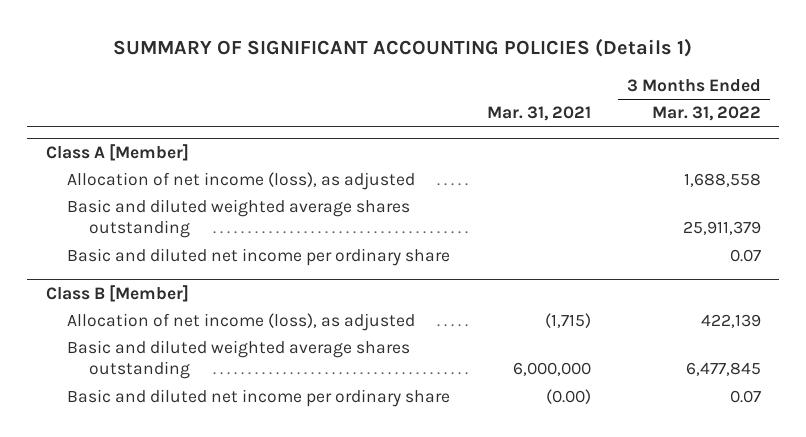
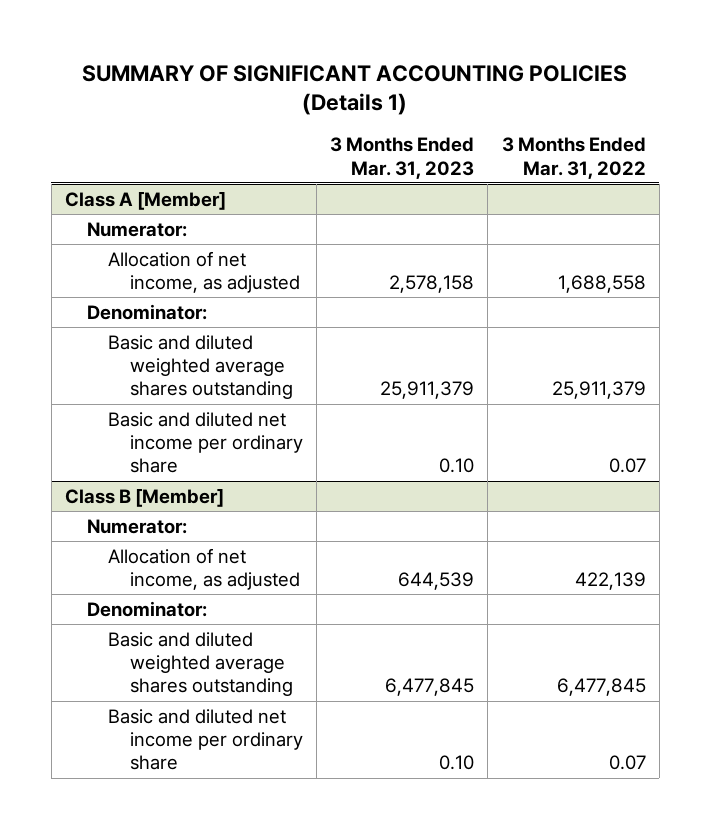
[486,106,591,122] Mar. 31, 2021 -> none
none -> [330,137,475,179] 3 Months Ended Mar. 31, 2023
none -> [86,221,187,237] Numerator:
[67,172,416,191] Allocation of net income (loss), as adjusted -> [108,250,300,294] Allocation of net income, as adjusted
none -> [86,303,207,320] Denominator:
none -> [86,518,187,534] Numerator:
[67,313,416,332] Allocation of net income (loss), as adjusted -> [108,547,300,591] Allocation of net income, as adjusted
none -> [86,600,207,617] Denominator:

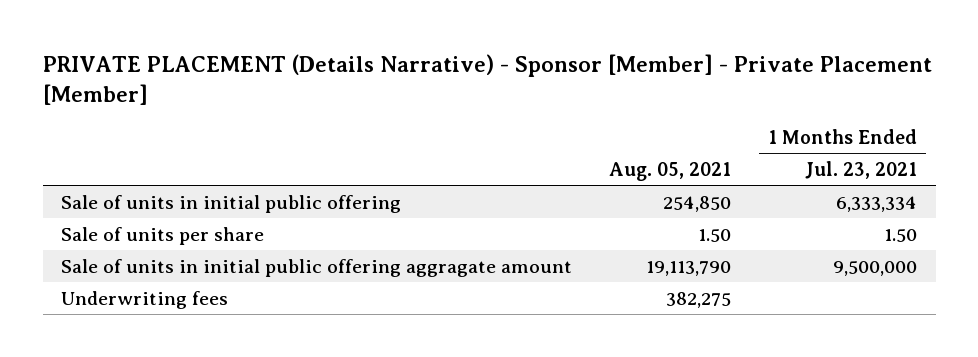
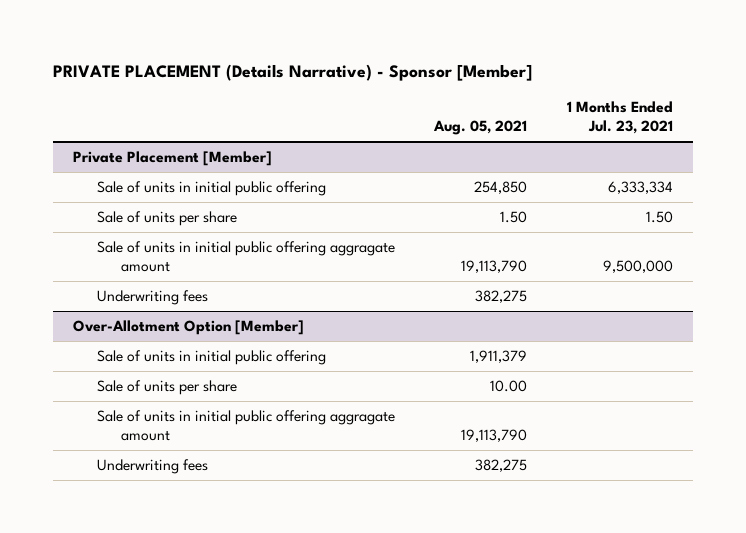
[42,54,932,106] PRIVATE PLACEMENT (Details Narrative) - Sponsor [Member] - Private Placement [Member] -> [52,63,532,81] PRIVATE PLACEMENT (Details Narrative) - Sponsor [Member]
none -> [72,151,272,167] Private Placement [Member]
none -> [72,320,304,336] Over-Allotment Option [Member]
none -> [96,350,326,366] Sale of units in initial public offering
none -> [96,380,237,396] Sale of units per share
none -> [96,410,395,442] Sale of units in initial public offering aggragate amount
none -> [96,459,208,475] Underwriting fees

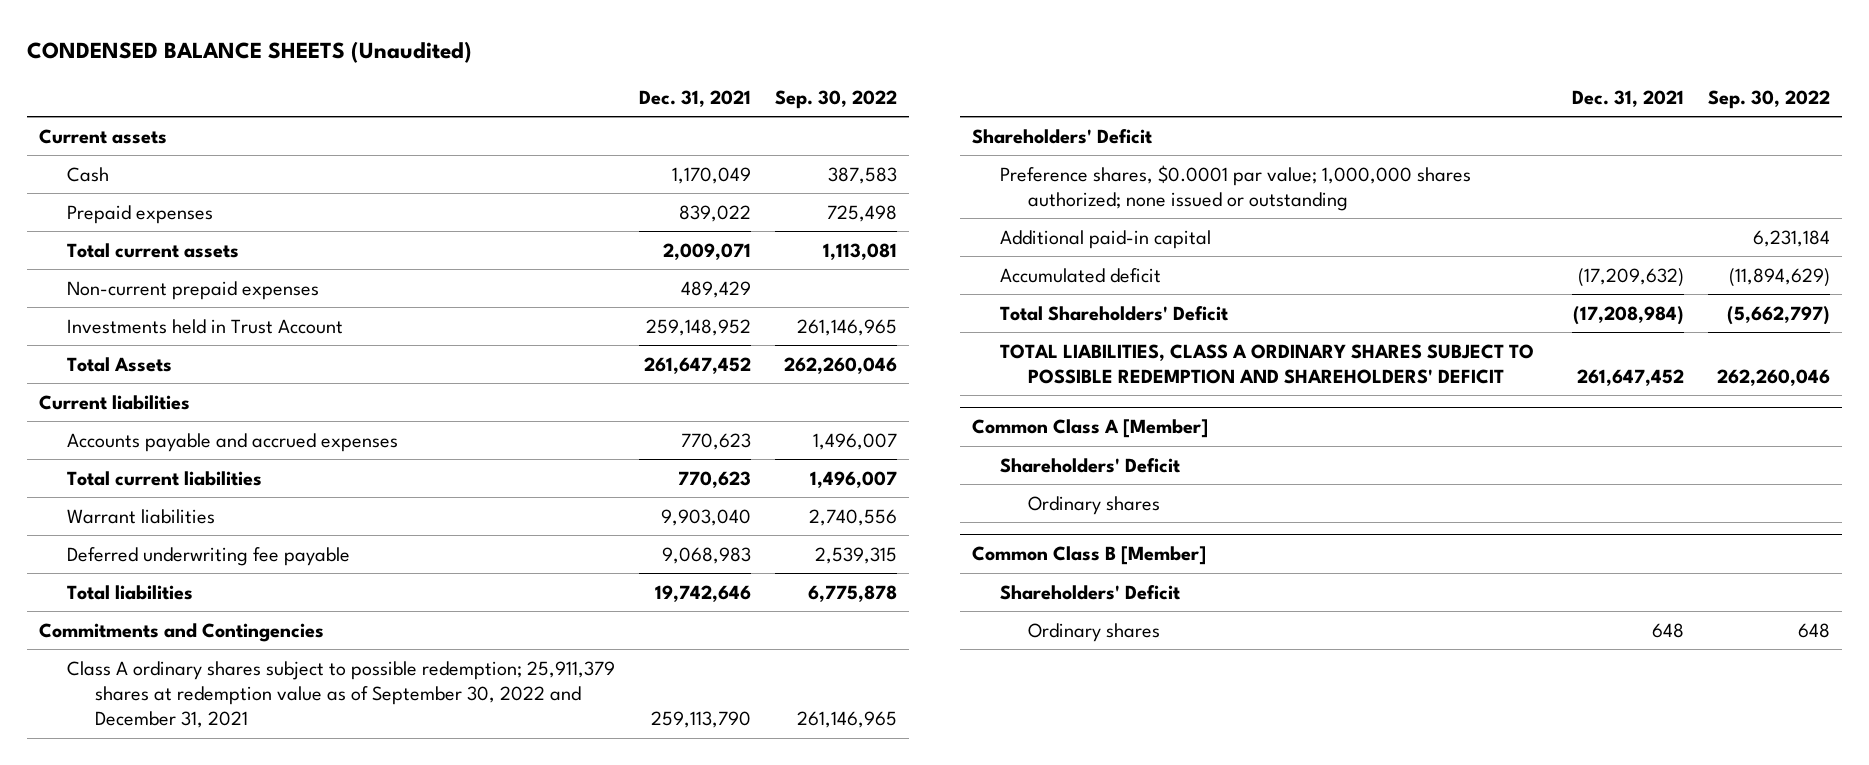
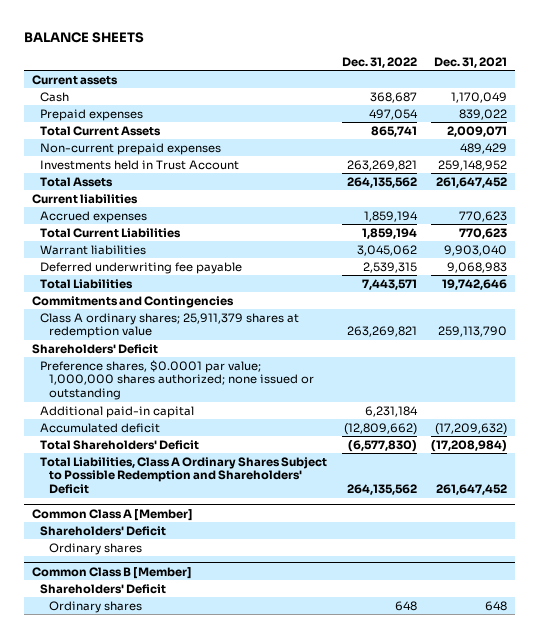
[26,41,472,64] CONDENSED BALANCE SHEETS (Unaudited) -> [24,31,145,43] BALANCE SHEETS
[775,89,898,109] Sep. 30, 2022 -> none
none -> [341,56,417,68] Dec. 31, 2022
[67,242,240,258] Total current assets -> [40,125,162,136] Total Current Assets
[67,432,399,452] Accounts payable and accrued expenses -> [40,210,148,223] Accrued expenses
[67,470,263,486] Total current liabilities -> [40,227,182,238] Total Current Liabilities
[67,584,194,600] Total liabilities -> [40,278,134,289] Total Liabilities
[67,660,616,729] Class A ordinary shares subject to possible redemption; 25,911,379 shares at redemption value as of September 30, 2022 and December 31, 2021 -> [40,312,300,339] Class A ordinary shares; 25,911,379 shares at redemption value
[999,343,1534,384] TOTAL LIABILITIES, CLASS A ORDINARY SHARES SUBJECT TO POSSIBLE REDEMPTION AND SHAREHOLDERS' DEFICIT -> [40,456,328,494] Total Liabilities, Class A Ordinary Shares Subject to Possible Redemption and Shareholders' Deficit

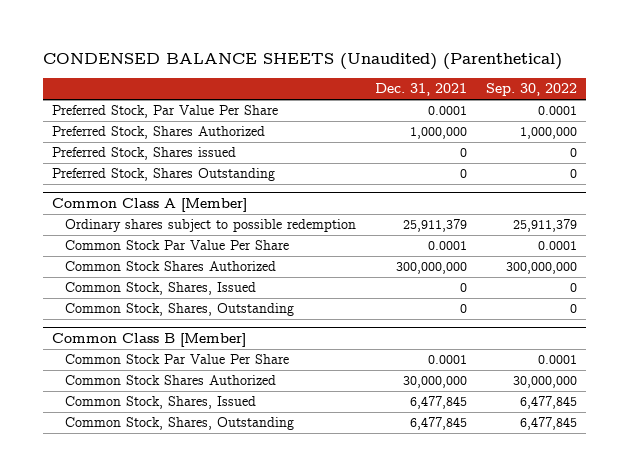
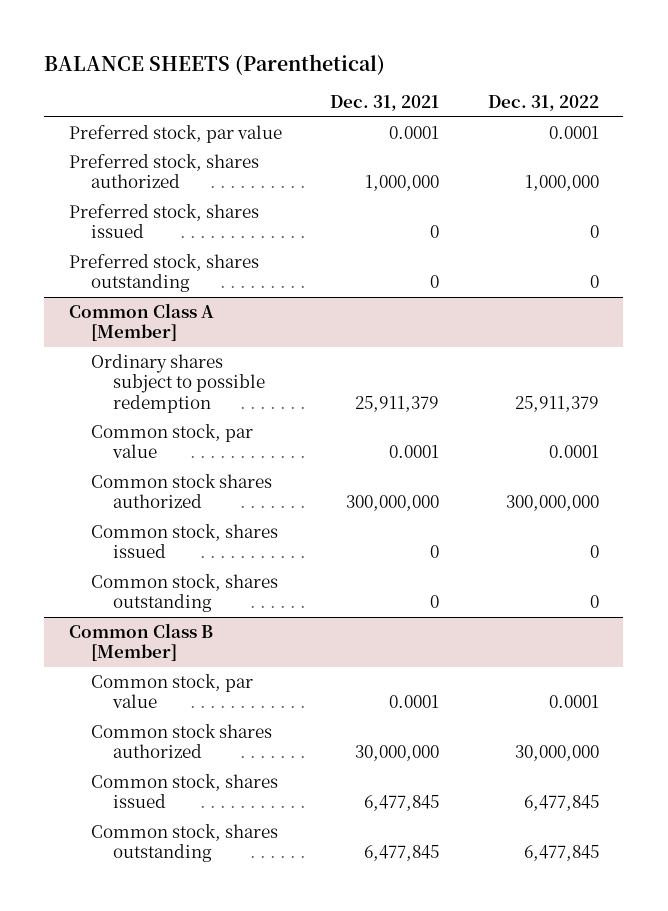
[42,53,562,71] CONDENSED BALANCE SHEETS (Unaudited) (Parenthetical) -> [44,53,386,75] BALANCE SHEETS (Parenthetical)
[485,83,577,97] Sep. 30, 2022 -> none
none -> [488,95,600,112] Dec. 31, 2022
[52,105,279,119] Preferred Stock, Par Value Per Share -> [68,124,282,143] Preferred stock, par value
[52,126,266,140] Preferred Stock, Shares Authorized -> [68,153,259,189] Preferred stock, shares authorized
[52,147,237,161] Preferred Stock, Shares issued -> [68,203,259,239] Preferred stock, shares issued
[52,168,276,182] Preferred Stock, Shares Outstanding -> [68,253,259,293] Preferred stock, shares outstanding
[64,240,289,251] Common Stock Par Value Per Share -> [90,423,253,459] Common stock, par value
[64,261,276,272] Common Stock Shares Authorized -> [90,473,272,509] Common stock shares authorized
[64,282,256,296] Common Stock, Shares, Issued -> [90,523,278,559] Common stock, shares issued
[64,303,294,317] Common Stock, Shares, Outstanding -> [90,573,278,613] Common stock, shares outstanding
[64,354,289,365] Common Stock Par Value Per Share -> [90,673,253,709] Common stock, par value
[64,375,276,386] Common Stock Shares Authorized -> [90,723,272,759] Common stock shares authorized
[64,396,256,410] Common Stock, Shares, Issued -> [90,773,278,809] Common stock, shares issued
[64,417,294,431] Common Stock, Shares, Outstanding -> [90,823,278,863] Common stock, shares outstanding

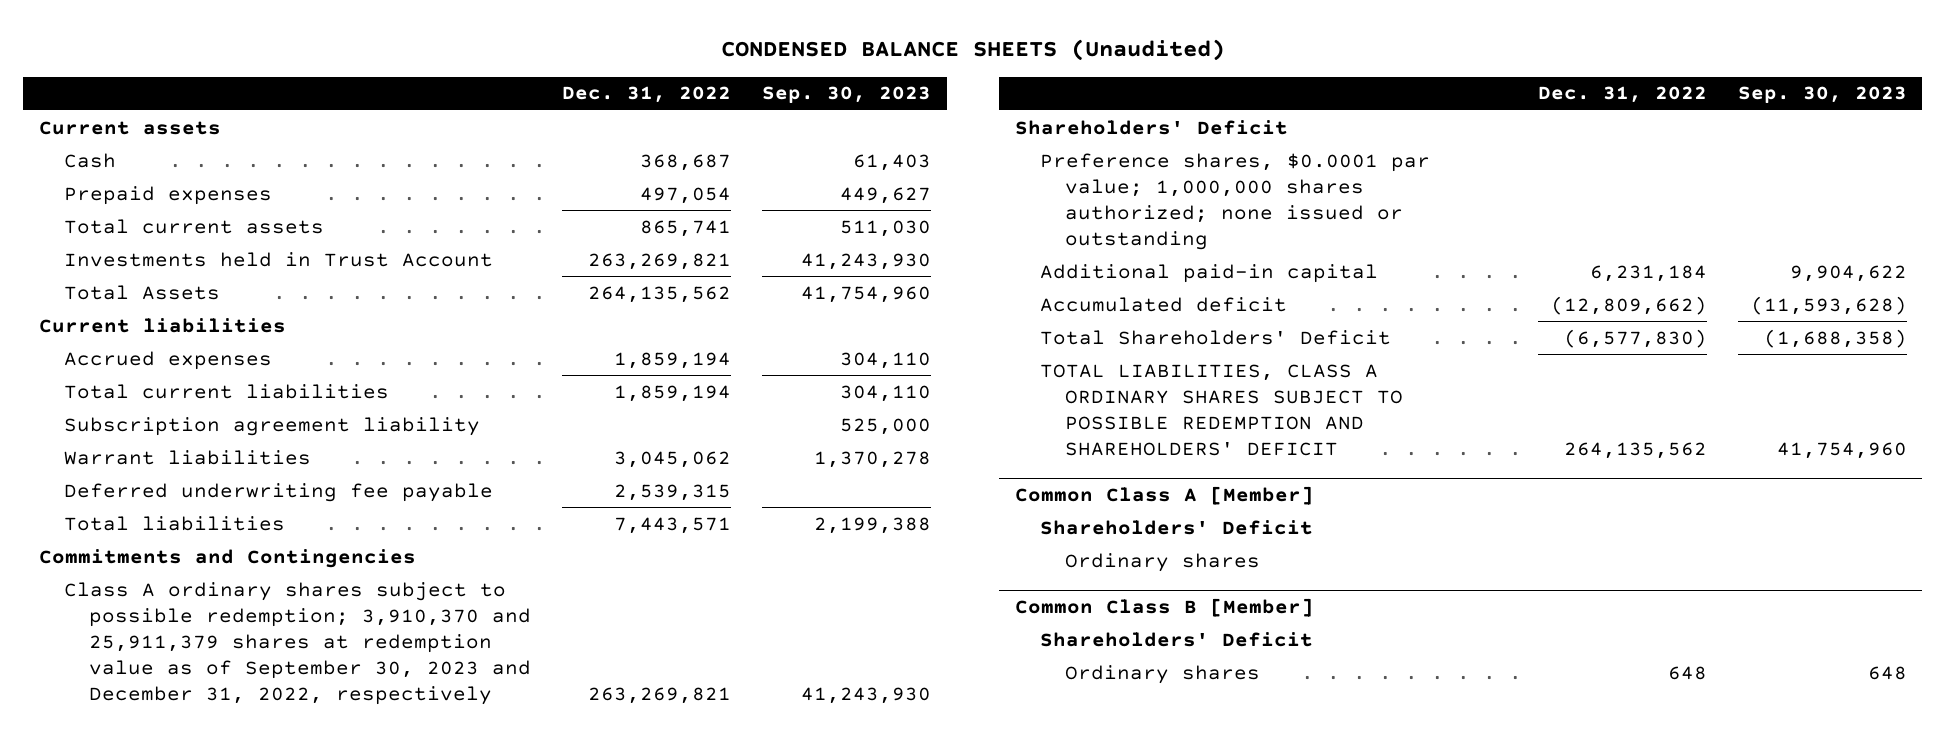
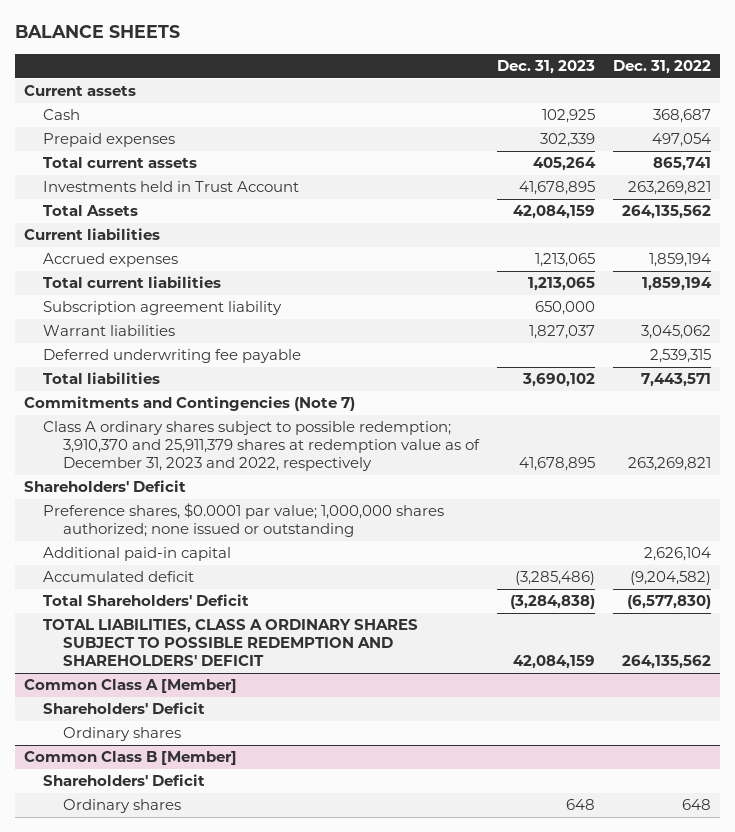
[720,38,1225,61] CONDENSED BALANCE SHEETS (Unaudited) -> [15,25,181,39] BALANCE SHEETS
[762,86,932,104] Sep. 30, 2023 -> none
none -> [496,59,595,74] Dec. 31, 2023
[38,548,416,568] Commitments and Contingencies -> [24,396,356,412] Commitments and Contingencies (Note 7)
[63,581,531,706] Class A ordinary shares subject to possible redemption; 3,910,370 and 25,911,379 shares at redemption value as of September 30, 2023 and December 31, 2022, respectively -> [43,421,480,471] Class A ordinary shares subject to possible redemption; 3,910,370 and 25,911,379 shares at redemption value as of December 31, 2023 and 2022, respectively
[1589,264,1707,282] 6,231,184 -> [643,547,711,562] 2,626,104
[1550,295,1707,315] (12,809,662) -> [629,571,711,586] (9,204,582)

